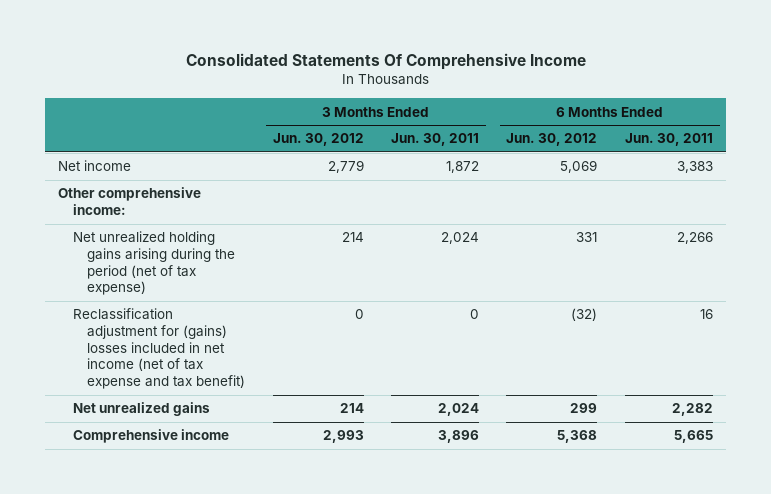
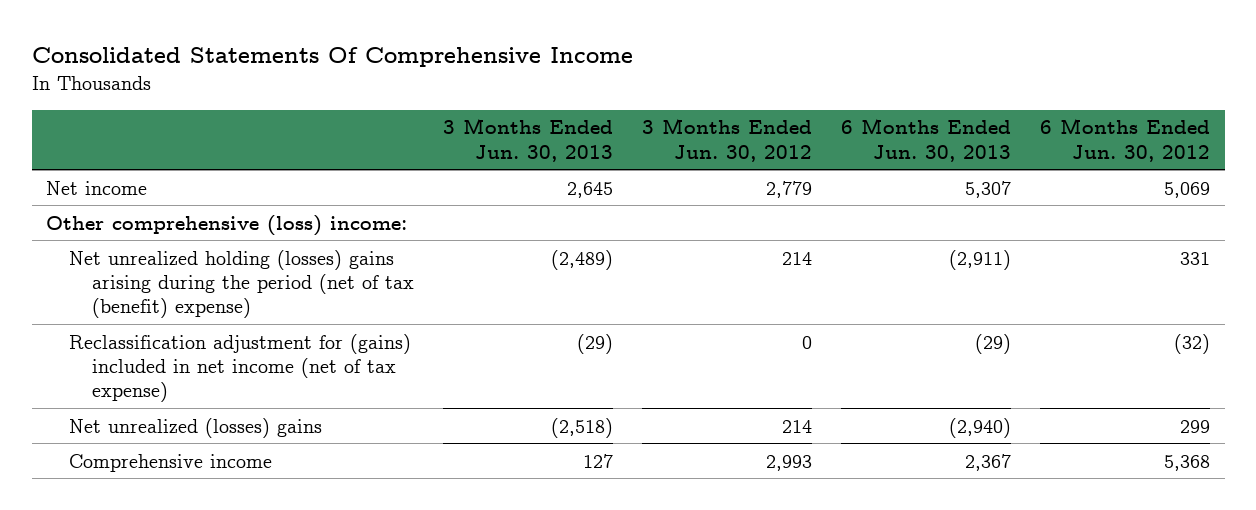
[391,133,480,147] Jun. 30, 2011 -> none
[624,133,713,147] Jun. 30, 2011 -> none
none -> [443,118,614,162] 3 Months Ended Jun. 30, 2013
none -> [841,118,1012,162] 6 Months Ended Jun. 30, 2013
[58,187,202,216] Other comprehensive income: -> [46,214,408,236] Other comprehensive (loss) income:
[72,231,236,296] Net unrealized holding gains arising during the period (net of tax expense) -> [69,249,415,319] Net unrealized holding (losses) gains arising during the period (net of tax (benefit) expense)
[72,308,246,390] Reclassification adjustment for (gains) losses included in net income (net of tax expense and tax benefit) -> [69,333,412,403] Reclassification adjustment for (gains) included in net income (net of tax expense)
[72,402,210,417] Net unrealized gains -> [69,417,323,438] Net unrealized (losses) gains

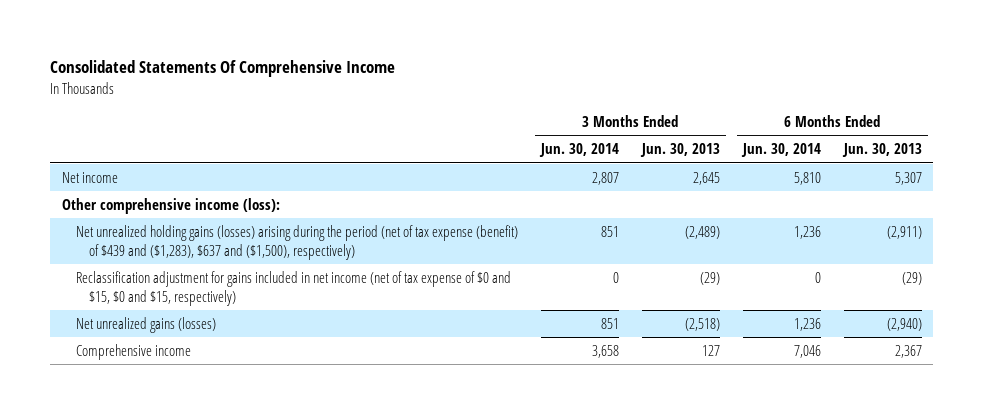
[642,118,813,162] 3 Months Ended Jun. 30, 2012 -> none
[1040,118,1211,162] 6 Months Ended Jun. 30, 2012 -> none
none -> [538,143,619,158] Jun. 30, 2014
none -> [740,143,821,158] Jun. 30, 2014
[46,214,408,236] Other comprehensive (loss) income: -> [61,197,280,214] Other comprehensive income (loss):
[69,249,415,319] Net unrealized holding (losses) gains arising during the period (net of tax (benefit) expense) -> [75,224,518,260] Net unrealized holding gains (losses) arising during the period (net of tax expense (benefit) of $439 and ($1,283), $637 and ($1,500), respectively)
[69,333,412,403] Reclassification adjustment for (gains) included in net income (net of tax expense) -> [75,270,511,306] Reclassification adjustment for gains included in net income (net of tax expense of $0 and $15, $0 and $15, respectively)
[69,417,323,438] Net unrealized (losses) gains -> [75,316,216,333] Net unrealized gains (losses)

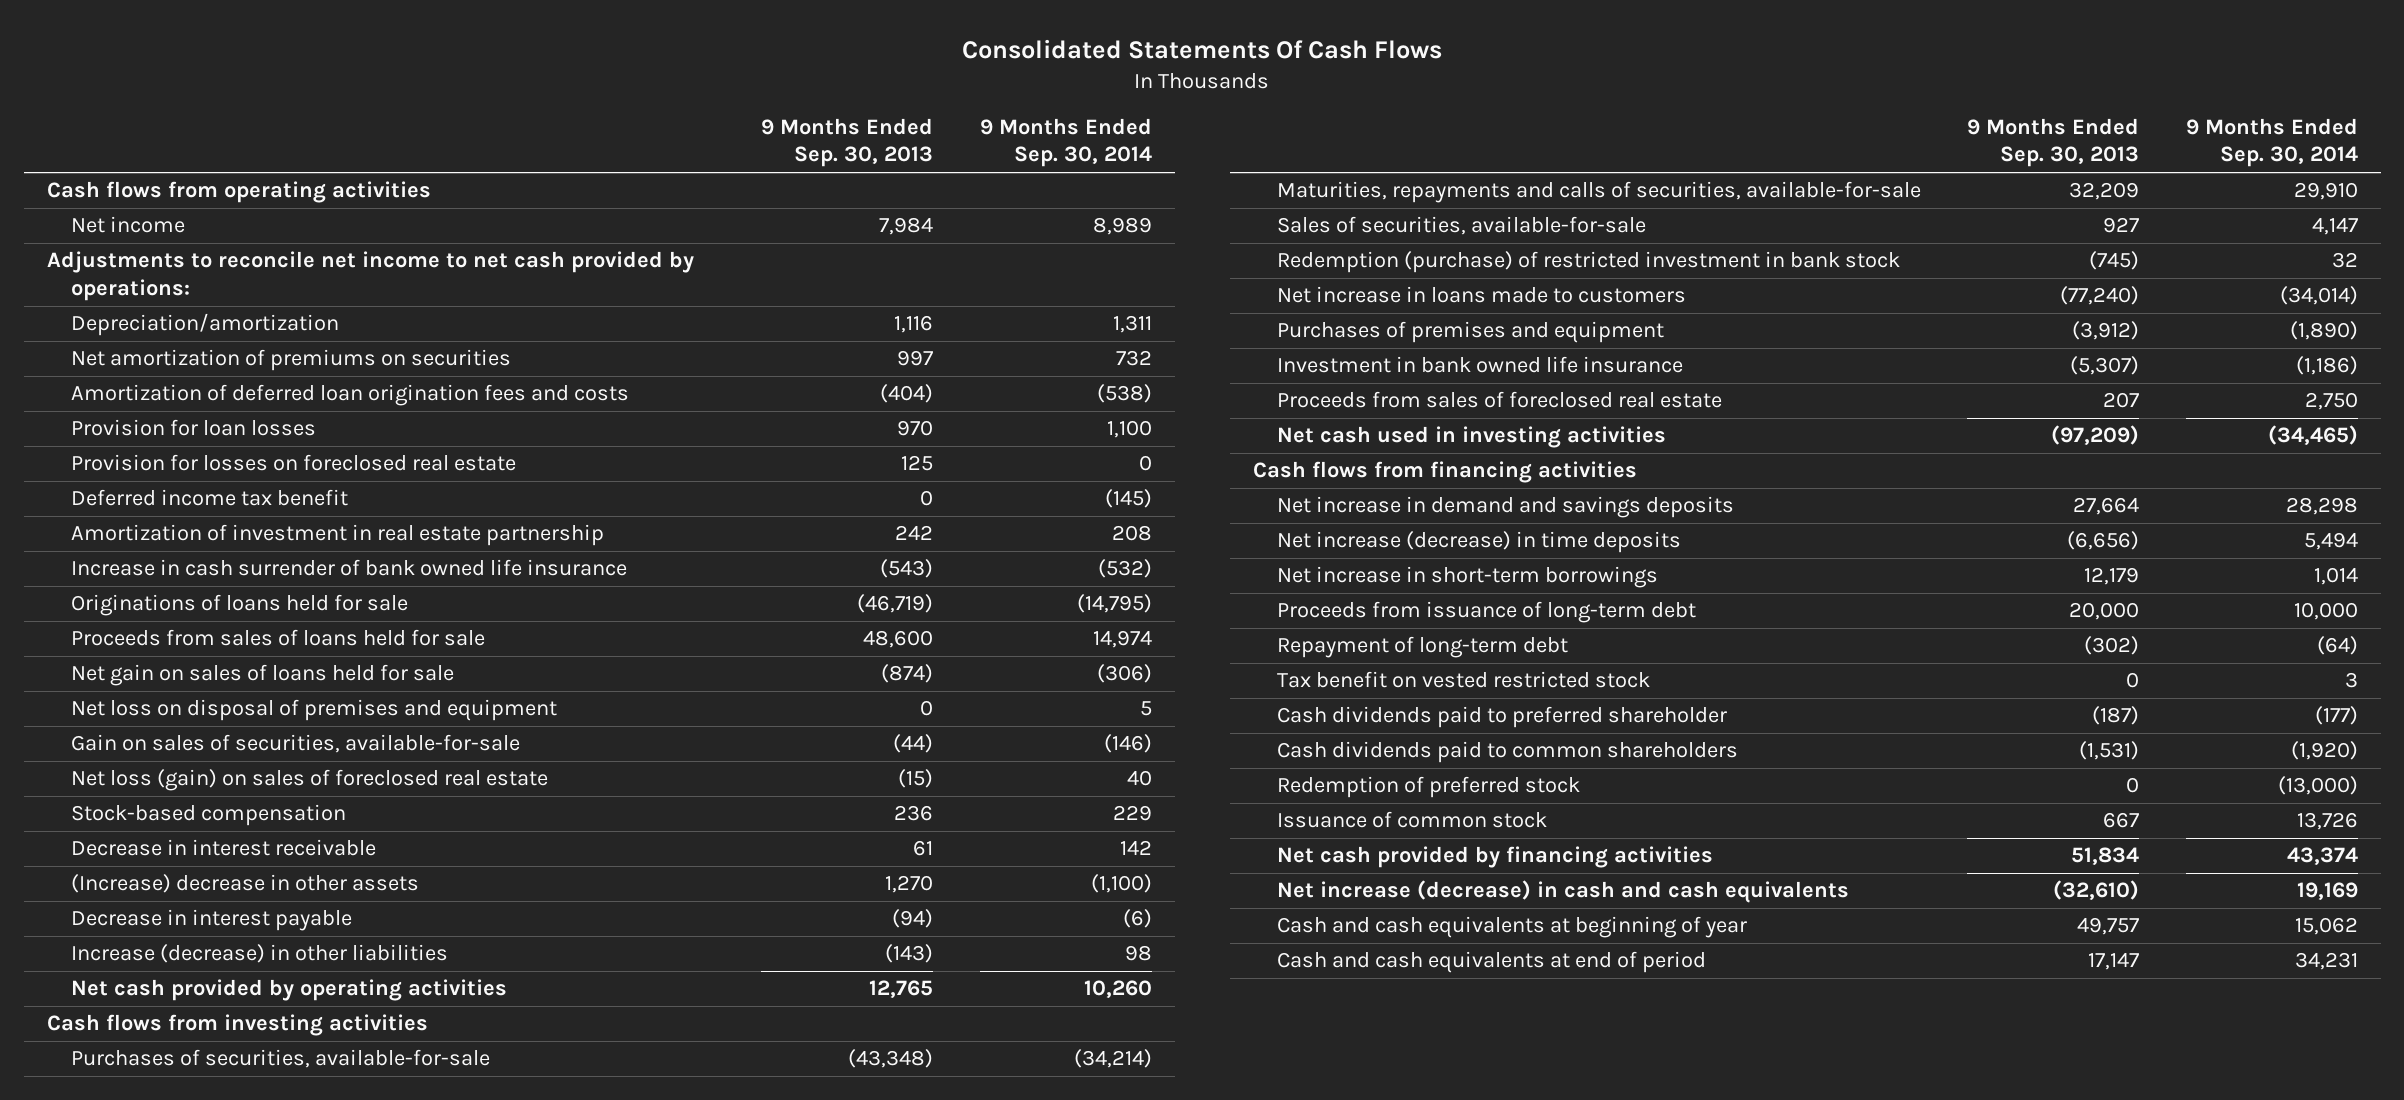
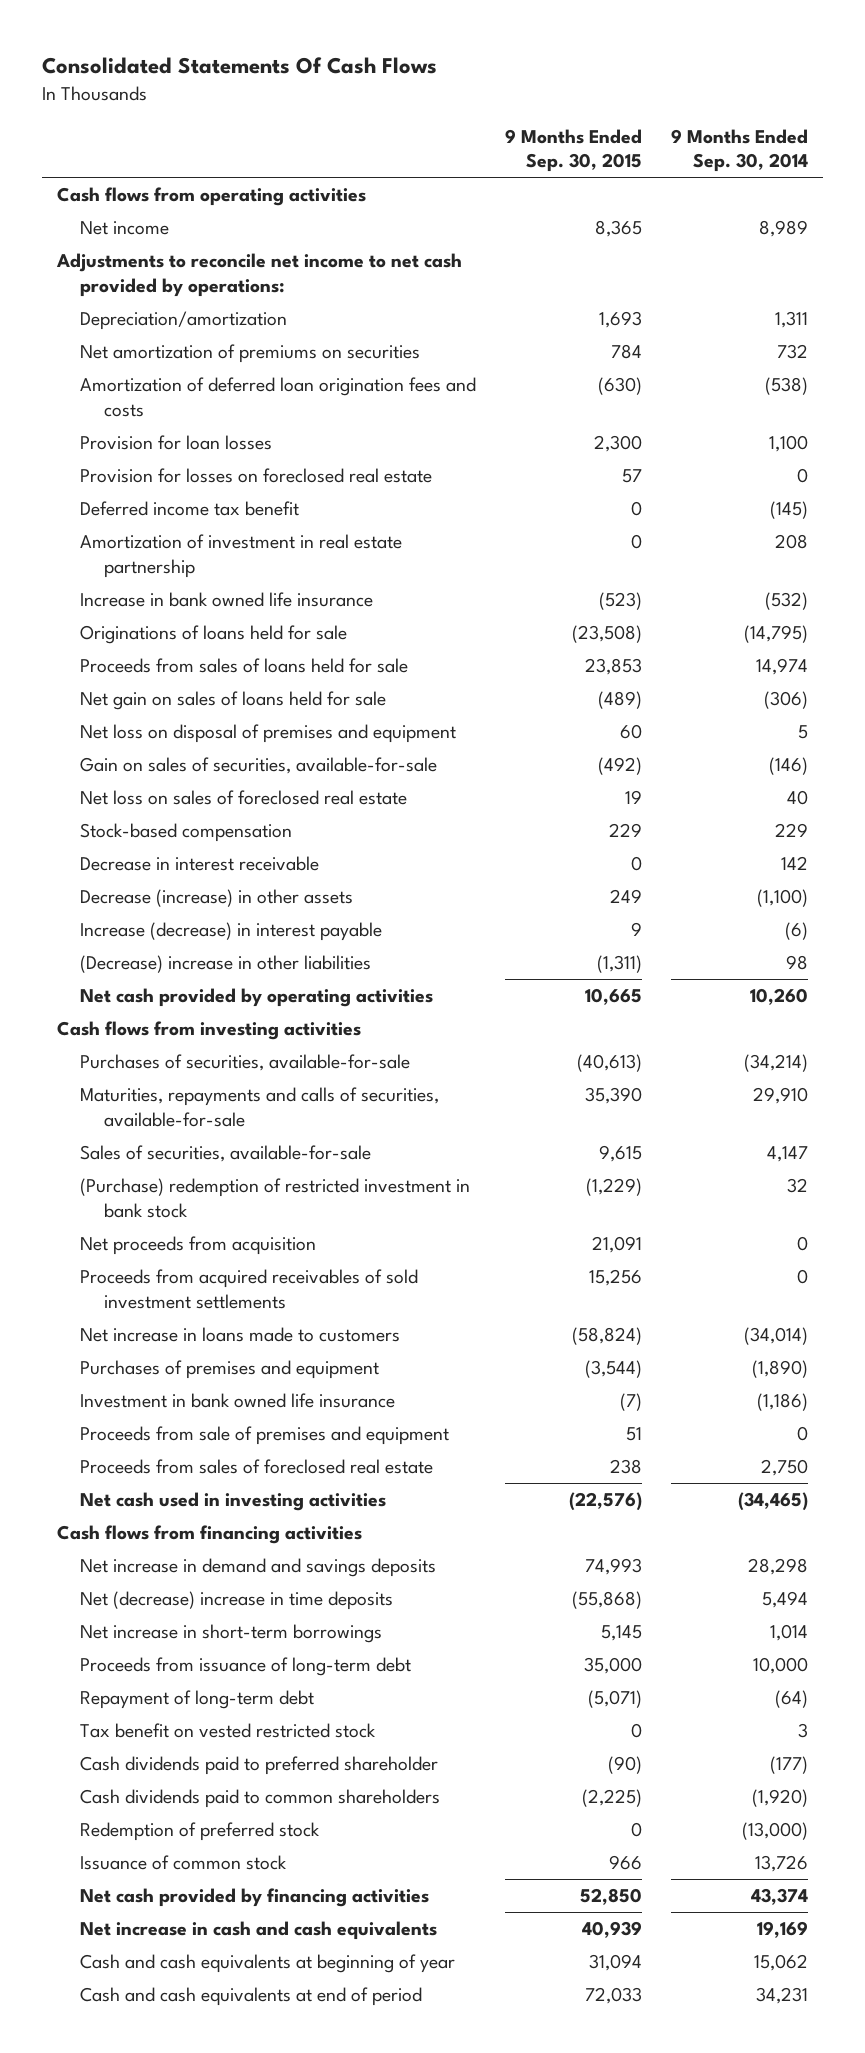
[761,118,934,168] 9 Months Ended Sep. 30, 2013 -> none
none -> [505,128,643,172] 9 Months Ended Sep. 30, 2015
[70,559,627,577] Increase in cash surrender of bank owned life insurance -> [80,592,374,608] Increase in bank owned life insurance
[70,769,548,792] Net loss (gain) on sales of foreclosed real estate -> [80,790,408,806] Net loss on sales of foreclosed real estate
[70,874,419,894] (Increase) decrease in other assets -> [80,889,354,908] Decrease (increase) in other assets
[70,909,352,932] Decrease in interest payable -> [80,922,383,942] Increase (decrease) in interest payable
[70,944,448,964] Increase (decrease) in other liabilities -> [80,955,372,974] (Decrease) increase in other liabilities
[1276,251,1900,274] Redemption (purchase) of restricted investment in bank stock -> [80,1178,471,1218] (Purchase) redemption of restricted investment in bank stock
none -> [80,1236,317,1256] Net proceeds from acquisition
none -> [80,1269,419,1309] Proceeds from acquired receivables of sold investment settlements
none -> [80,1426,450,1446] Proceeds from sale of premises and equipment
[1276,531,1681,554] Net increase (decrease) in time deposits -> [80,1591,394,1611] Net (decrease) increase in time deposits
[1276,880,1849,904] Net increase (decrease) in cash and cash equivalents -> [80,1921,438,1941] Net increase in cash and cash equivalents

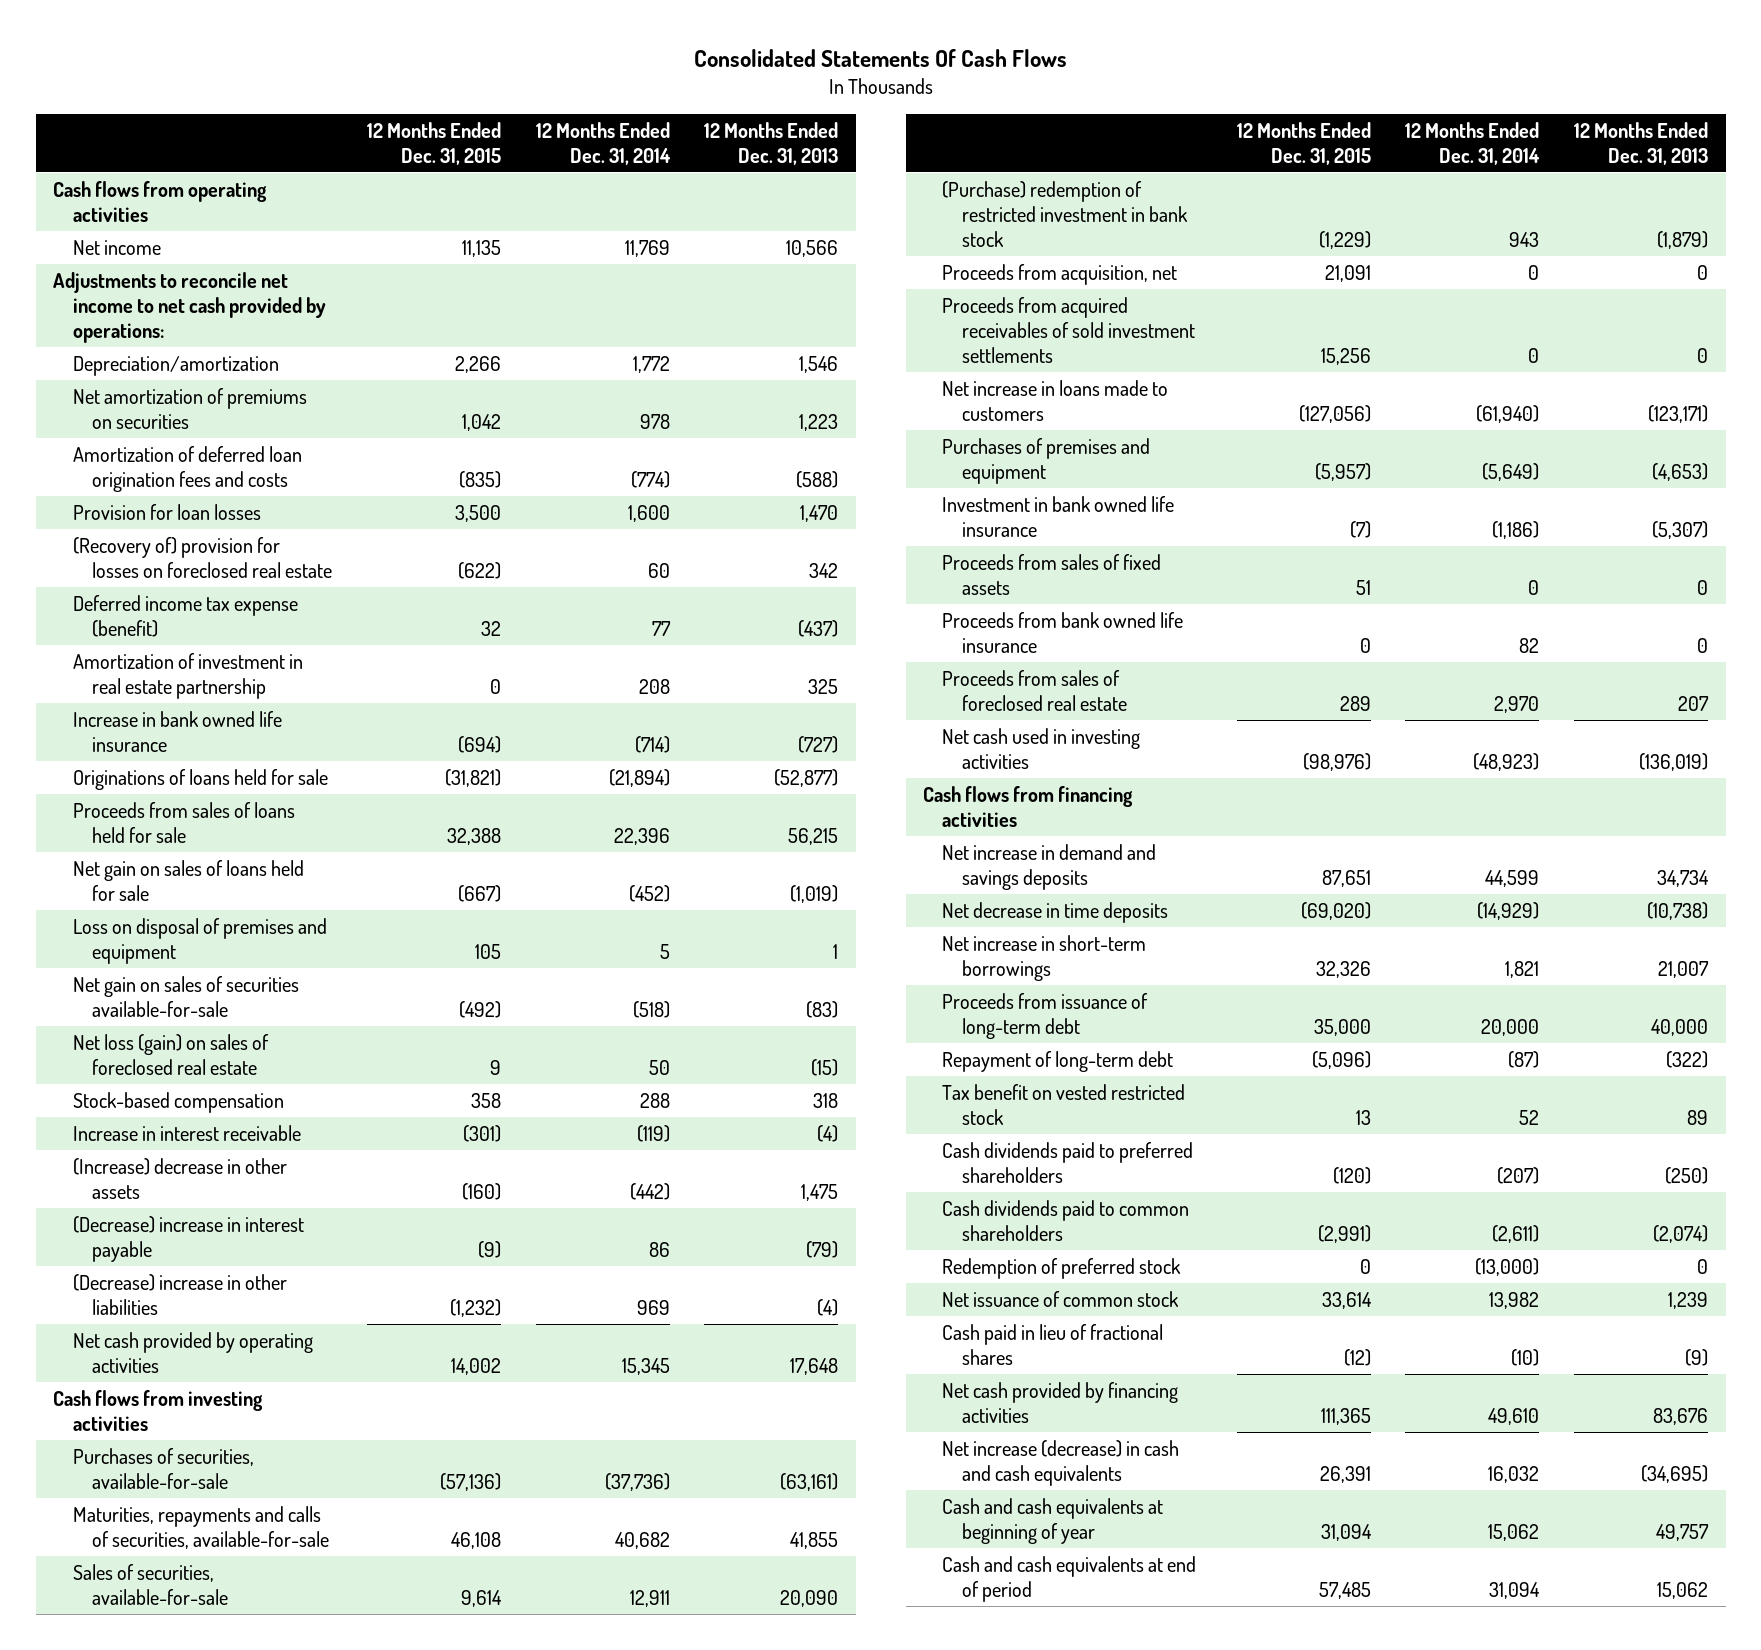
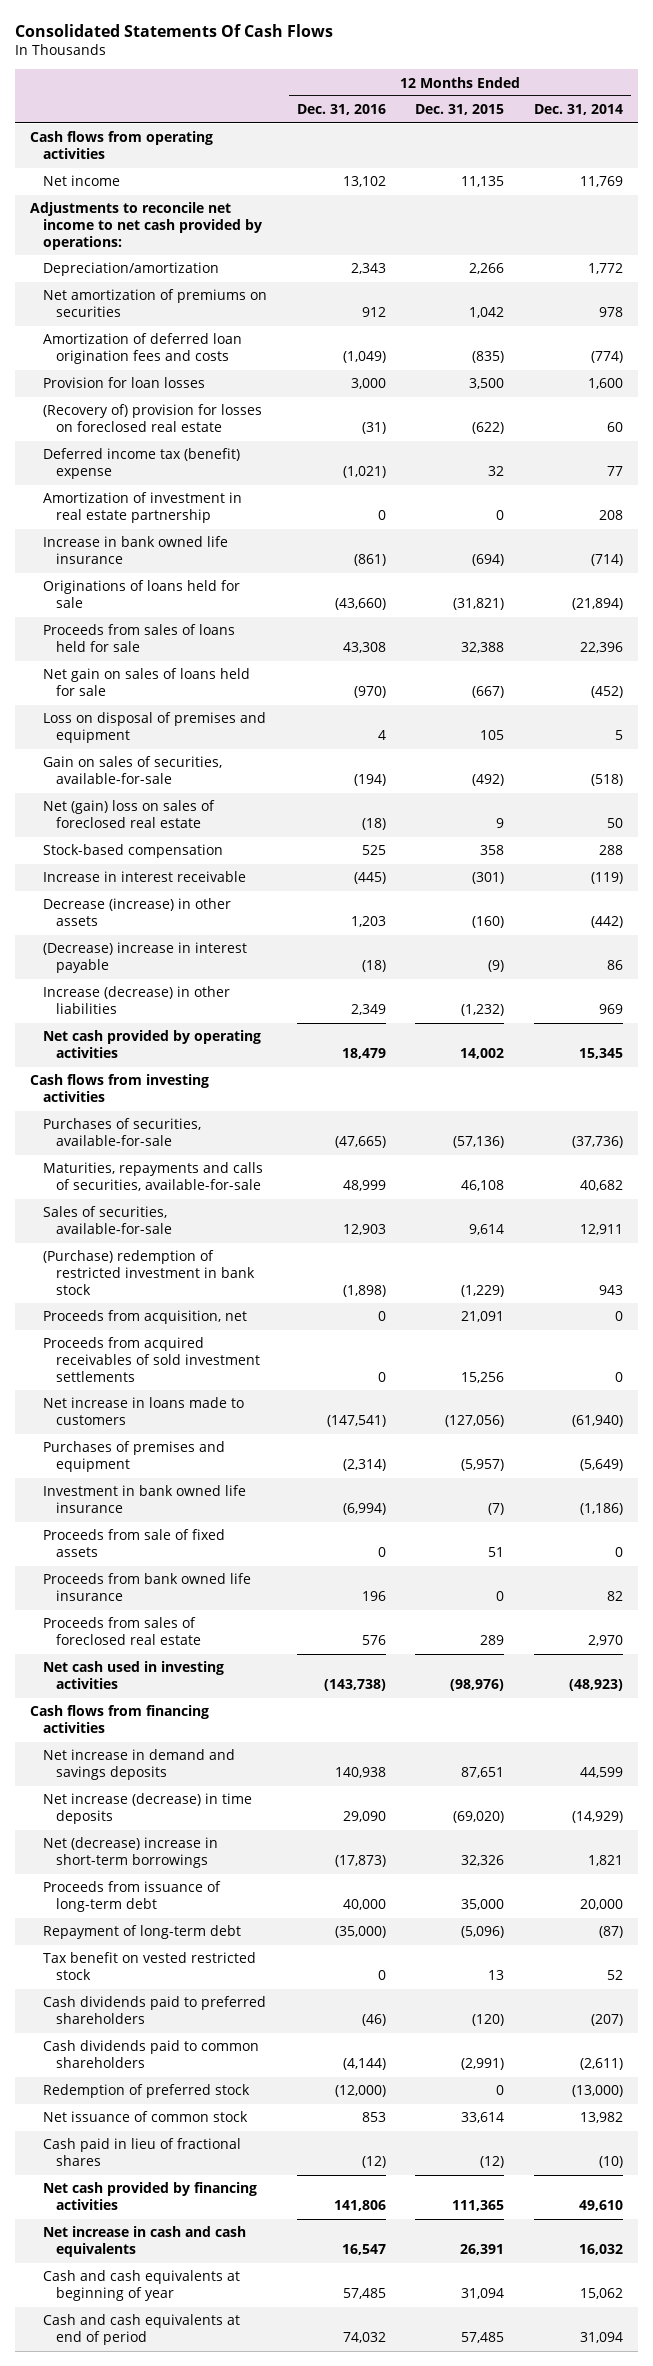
[704,121,839,165] 12 Months Ended Dec. 31, 2013 -> none
none -> [296,104,386,116] Dec. 31, 2016
[72,594,298,637] Deferred income tax expense (benefit) -> [42,448,240,480] Deferred income tax (benefit) expense
[72,975,299,1017] Net gain on sales of securities available-for-sale -> [42,756,222,785] Gain on sales of securities, available-for-sale
[72,1033,269,1075] Net loss (gain) on sales of foreclosed real estate -> [42,800,215,829] Net (gain) loss on sales of foreclosed real estate
[72,1157,287,1199] (Increase) decrease in other assets -> [42,898,231,927] Decrease (increase) in other assets
[72,1273,287,1315] (Decrease) increase in other liabilities -> [42,986,230,1015] Increase (decrease) in other liabilities
[942,553,1162,595] Proceeds from sales of fixed assets -> [42,1529,225,1558] Proceeds from sale of fixed assets
[942,901,1169,923] Net decrease in time deposits -> [42,1793,252,1825] Net increase (decrease) in time deposits
[942,934,1147,981] Net increase in short-term borrowings -> [42,1837,218,1869] Net (decrease) increase in short-term borrowings
[942,1439,1180,1486] Net increase (decrease) in cash and cash equivalents -> [42,2226,246,2258] Net increase in cash and cash equivalents

